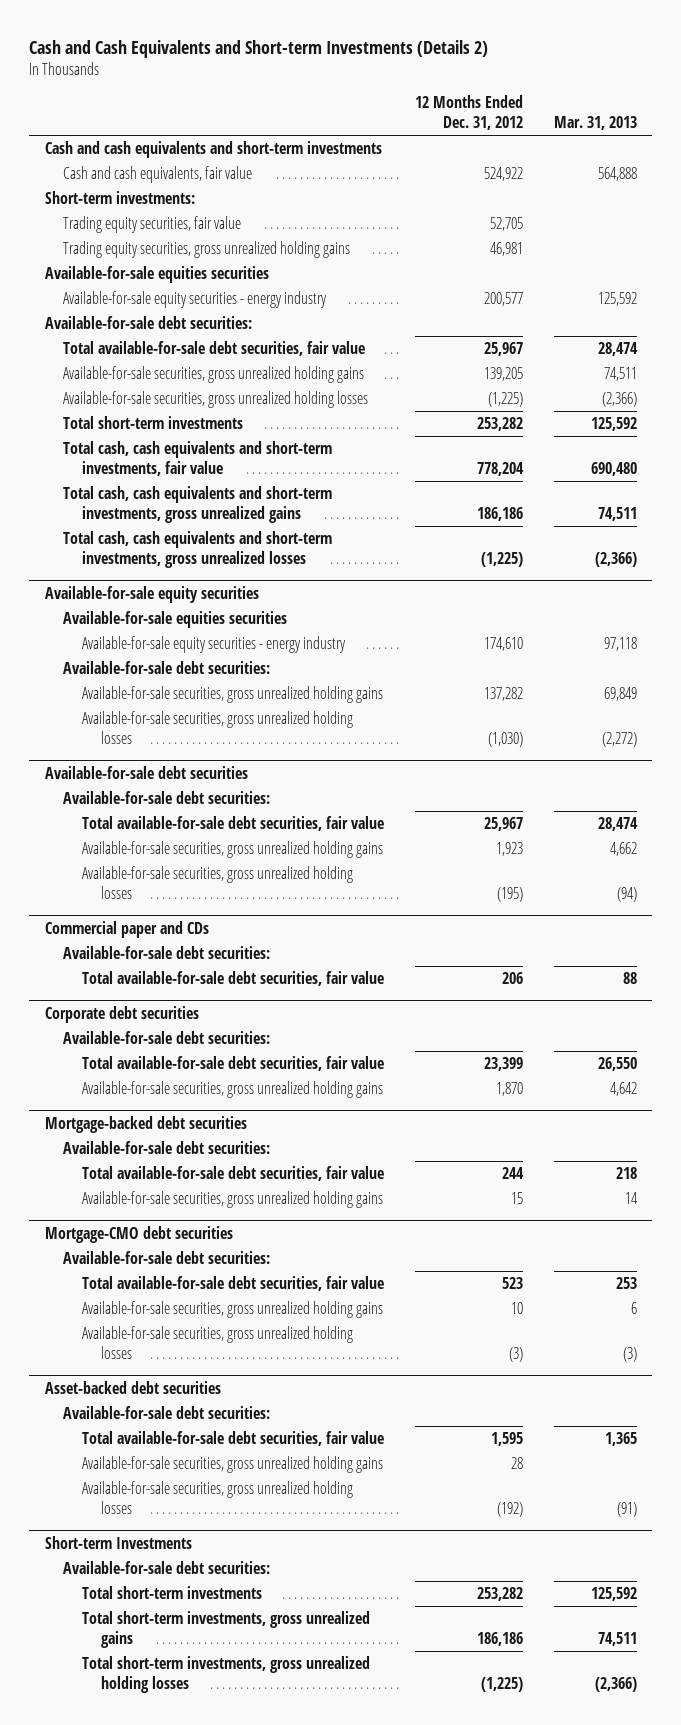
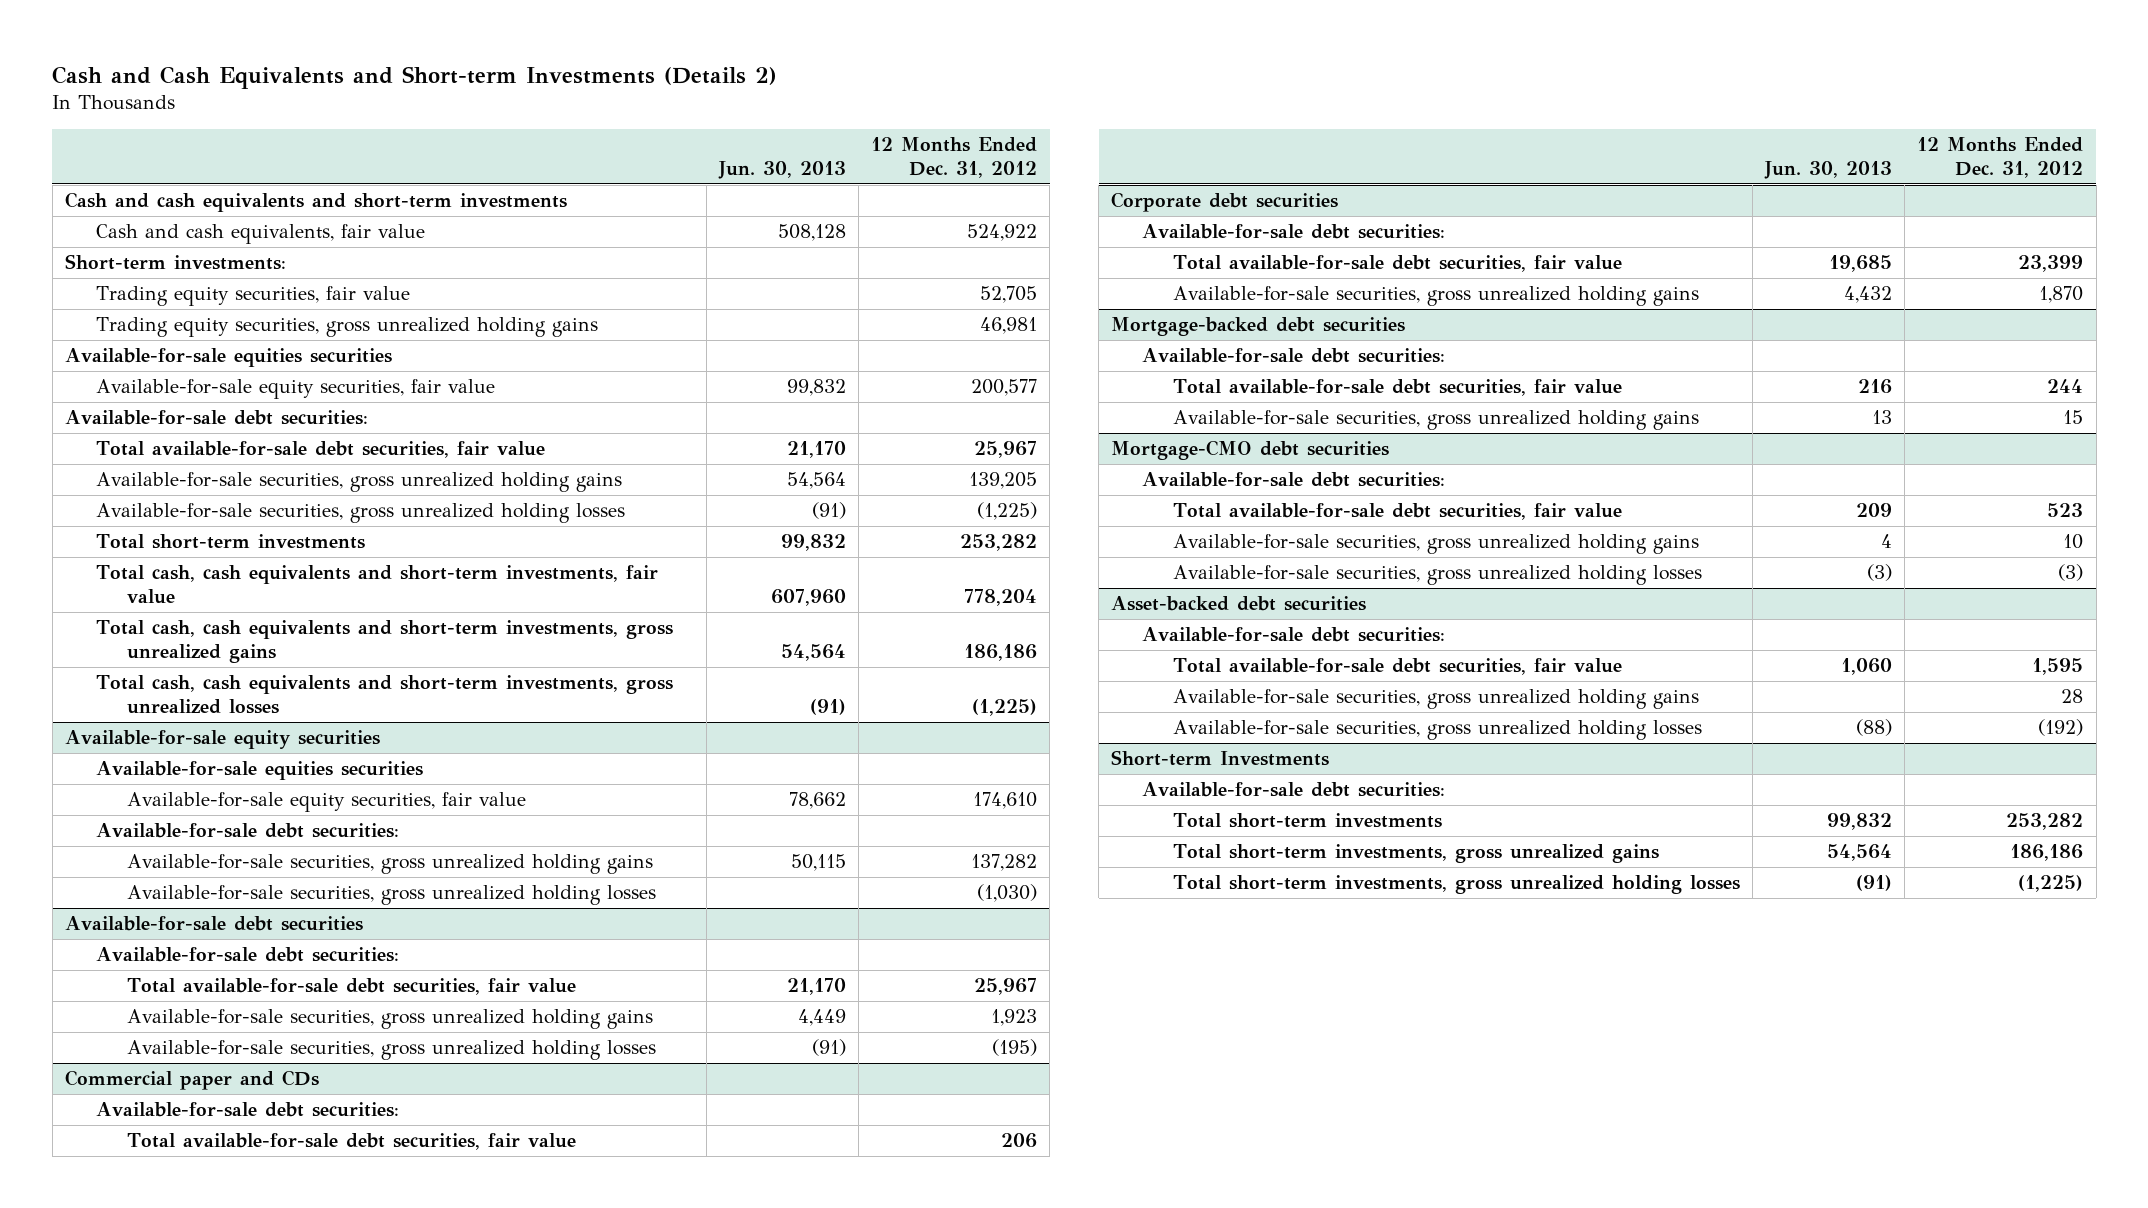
[553,116,637,131] Mar. 31, 2013 -> none
none -> [717,160,846,179] Jun. 30, 2013
[63,291,328,309] Available-for-sale equity securities - energy industry -> [95,379,495,400] Available-for-sale equity securities, fair value
[81,636,346,654] Available-for-sale equity securities - energy industry -> [126,792,526,813] Available-for-sale equity securities, fair value

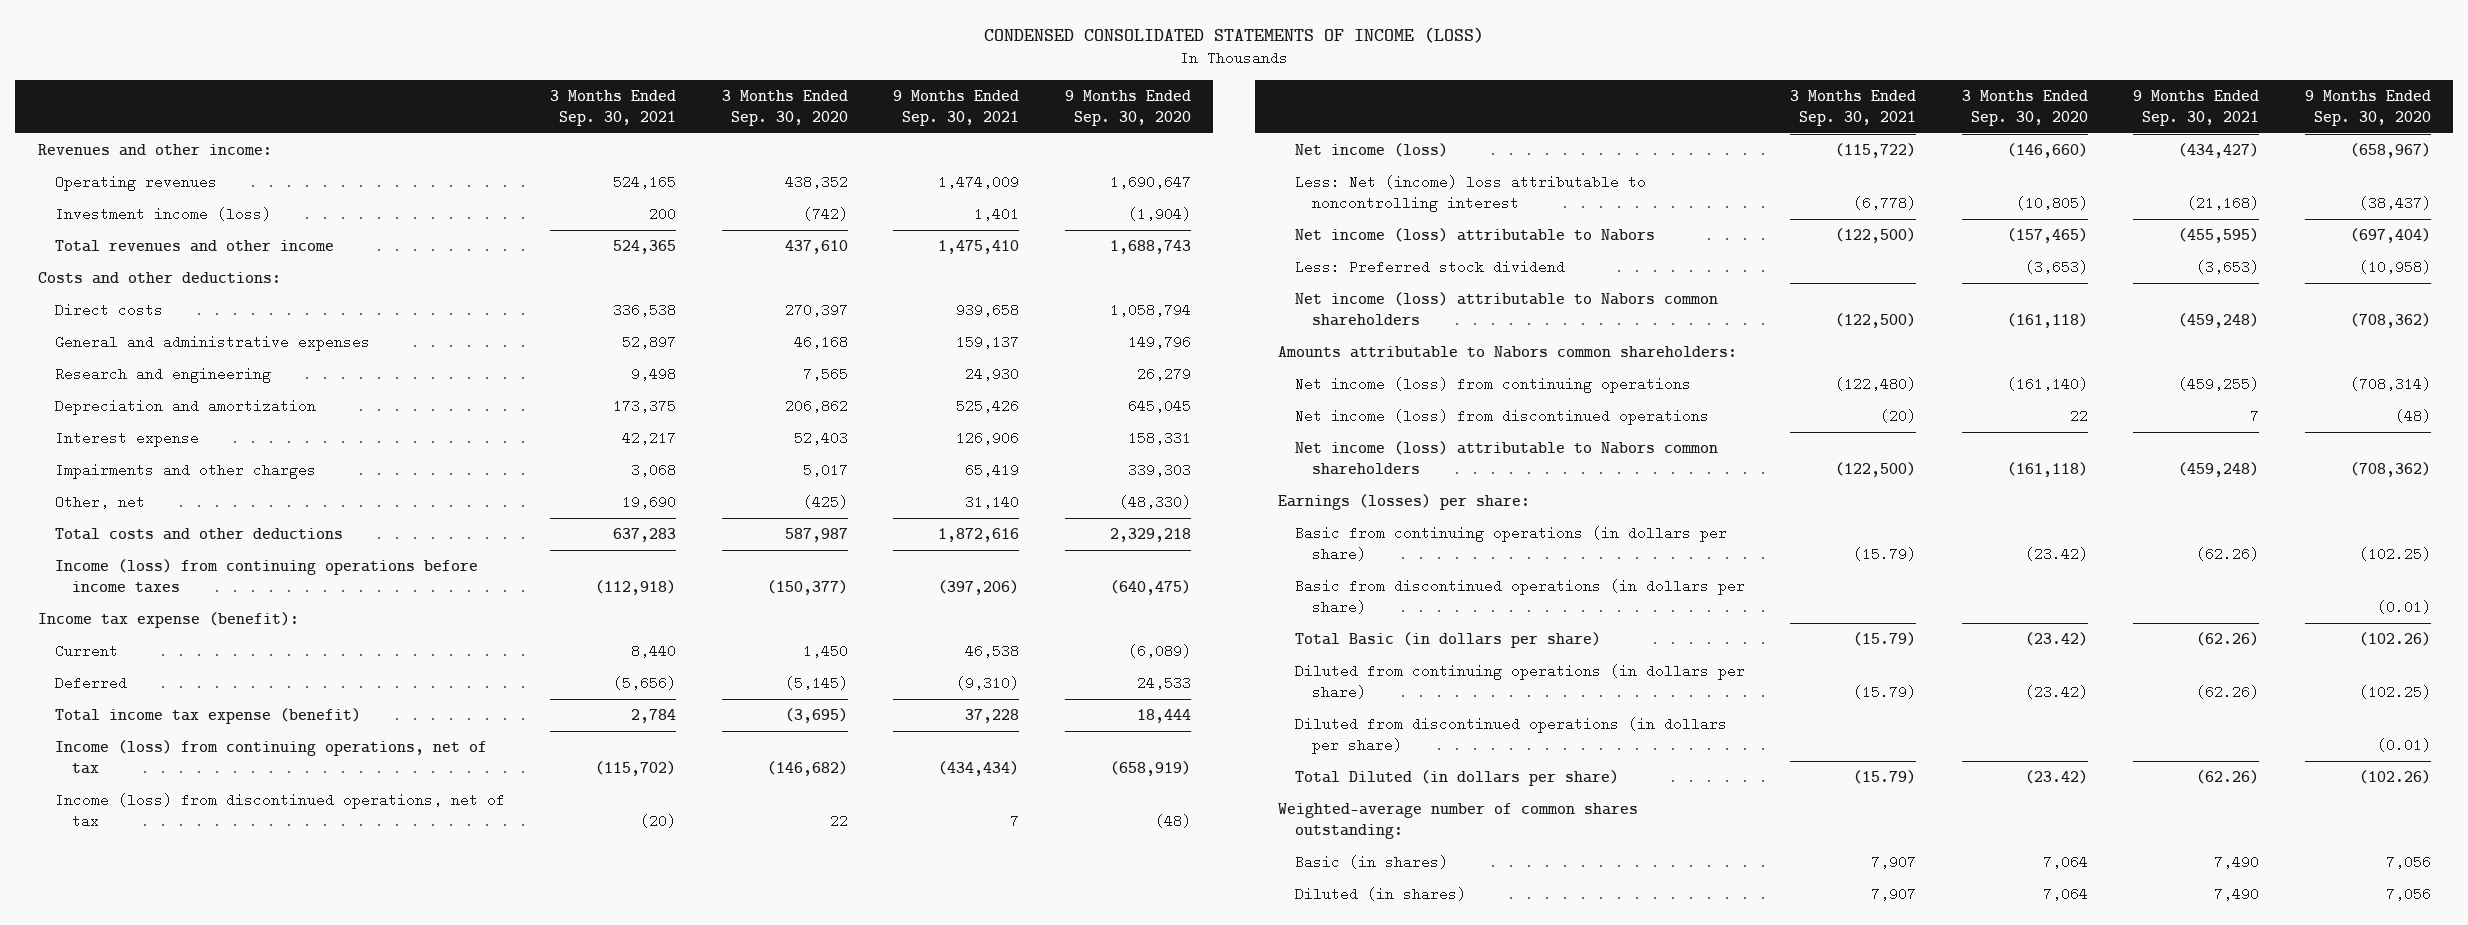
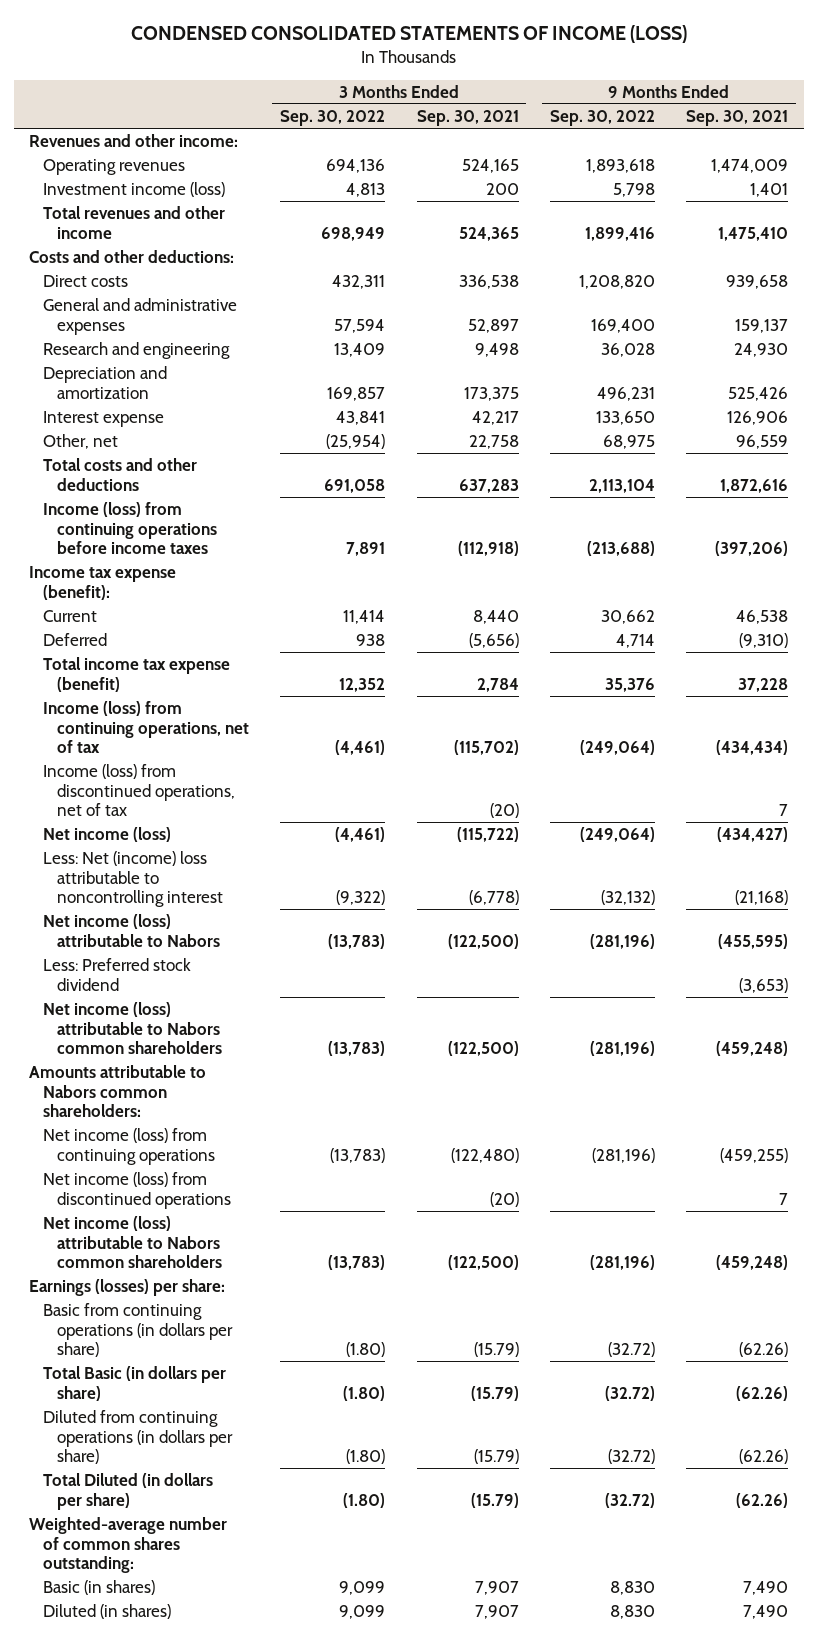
[721,90,848,126] 3 Months Ended Sep. 30, 2020 -> none
[1064,90,1191,126] 9 Months Ended Sep. 30, 2020 -> none
none -> [280,109,386,126] Sep. 30, 2022
none -> [549,109,655,126] Sep. 30, 2022
[54,463,316,480] Impairments and other charges -> none
[622,495,677,510] 19,690 -> [468,435,519,450] 22,758
[965,495,1020,510] 31,140 -> [736,435,789,450] 96,559
[1294,579,1745,614] Basic from discontinued operations (in dollars per share) -> none
[1294,717,1727,754] Diluted from discontinued operations (in dollars per share) -> none

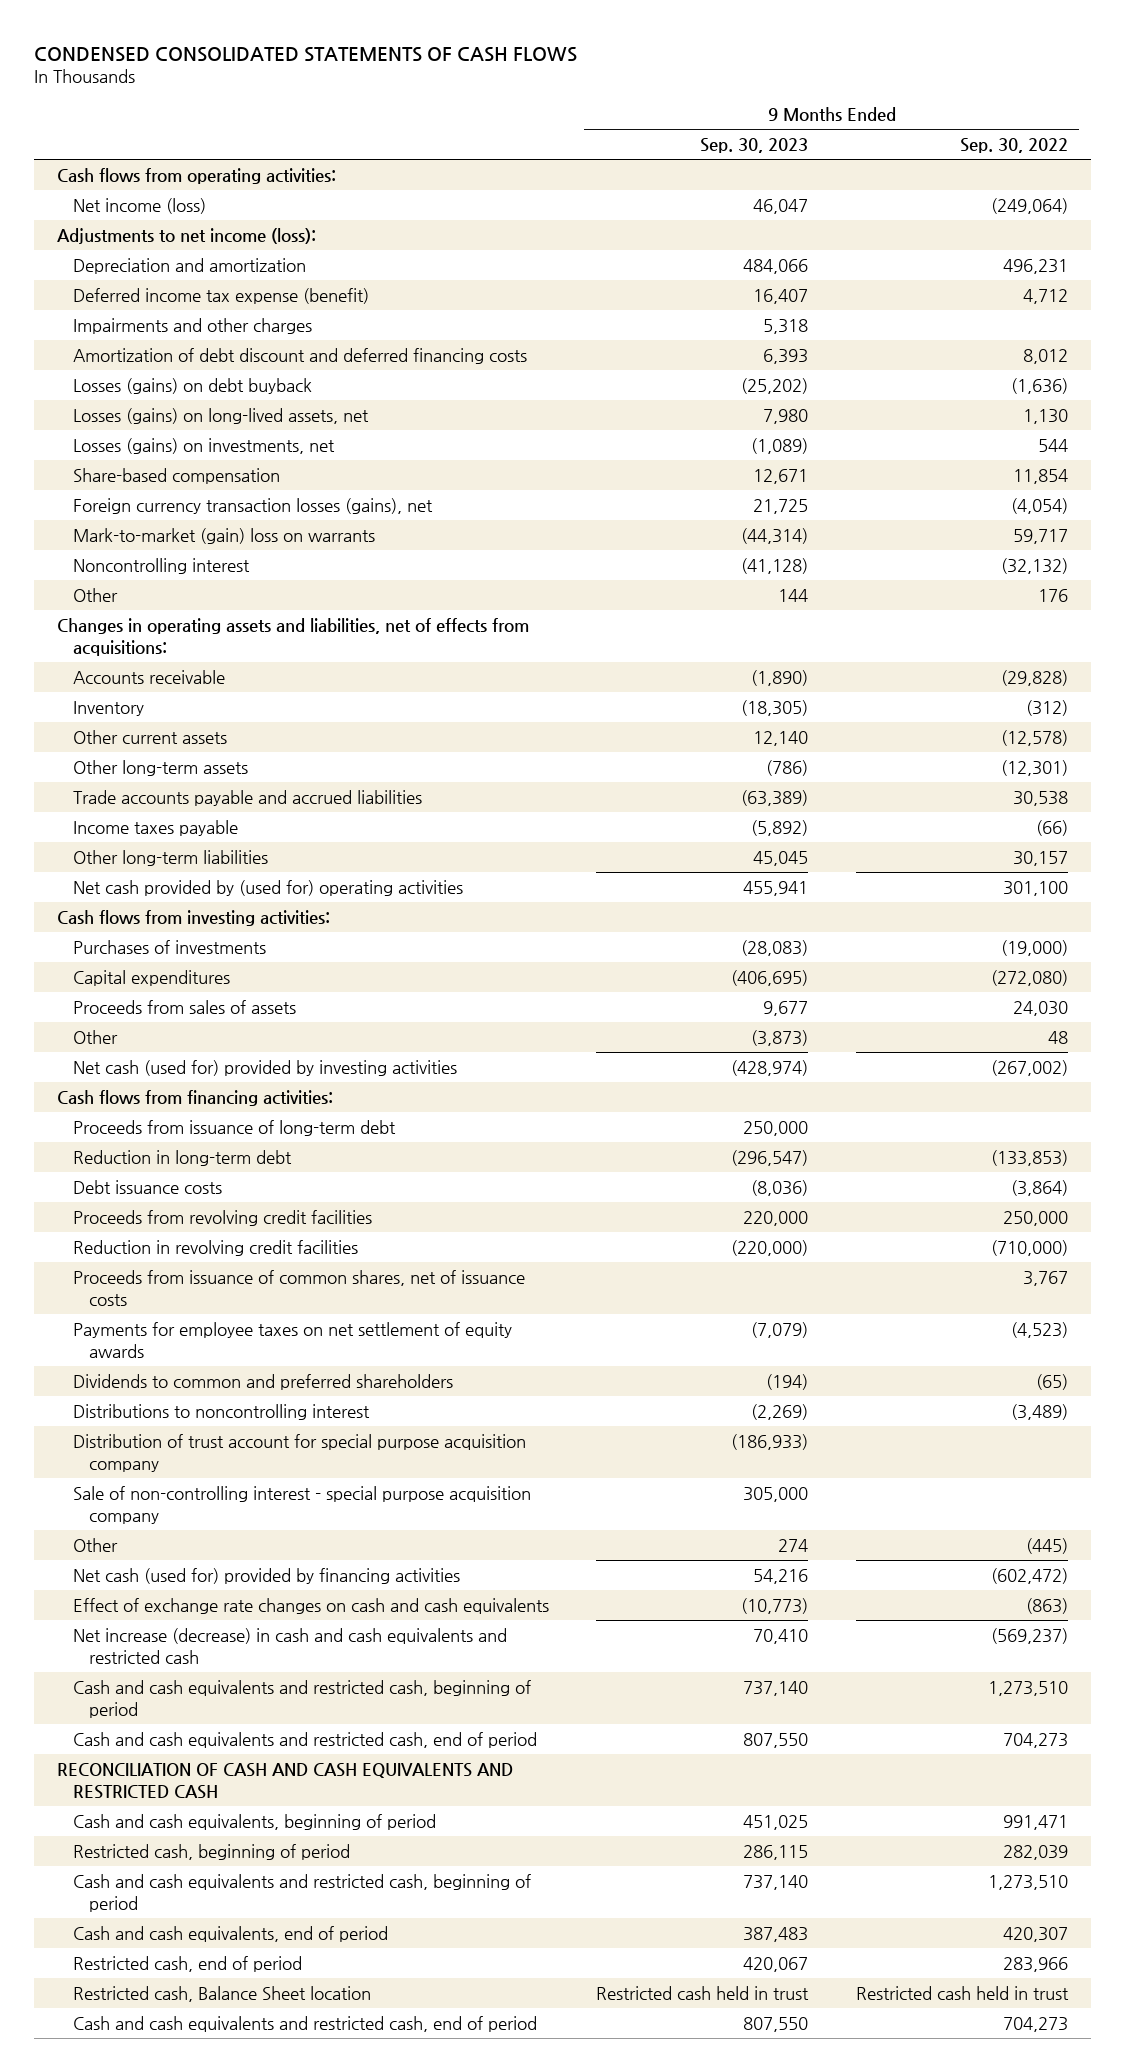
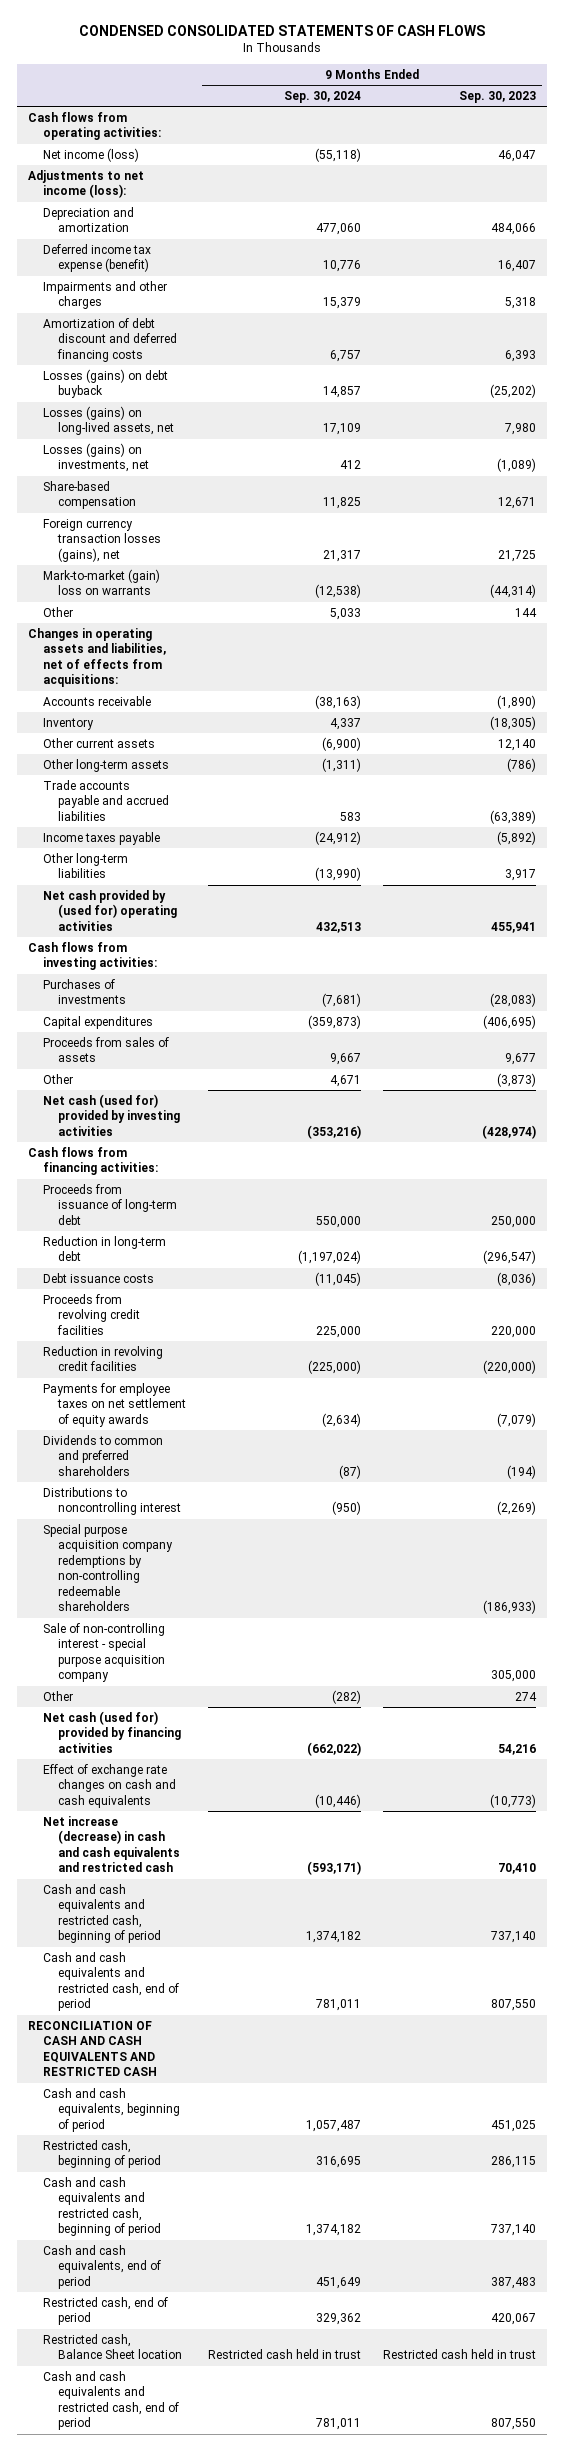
[959,138,1068,154] Sep. 30, 2022 -> none
none -> [283,90,361,103] Sep. 30, 2024
[73,557,251,574] Noncontrolling interest -> none
[753,850,809,866] 45,045 -> [505,869,537,882] 3,917
[73,1269,526,1306] Proceeds from issuance of common shares, net of issuance costs -> none
[73,1433,527,1472] Distribution of trust account for special purpose acquisition company -> [42,1523,173,1612] Special purpose acquisition company redemptions by non-controlling redeemable shareholders

